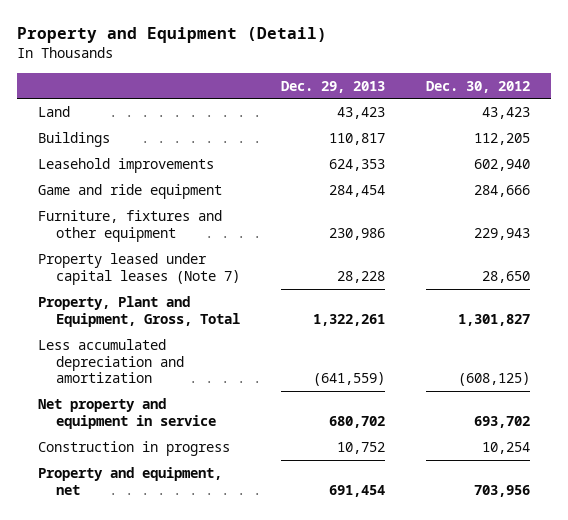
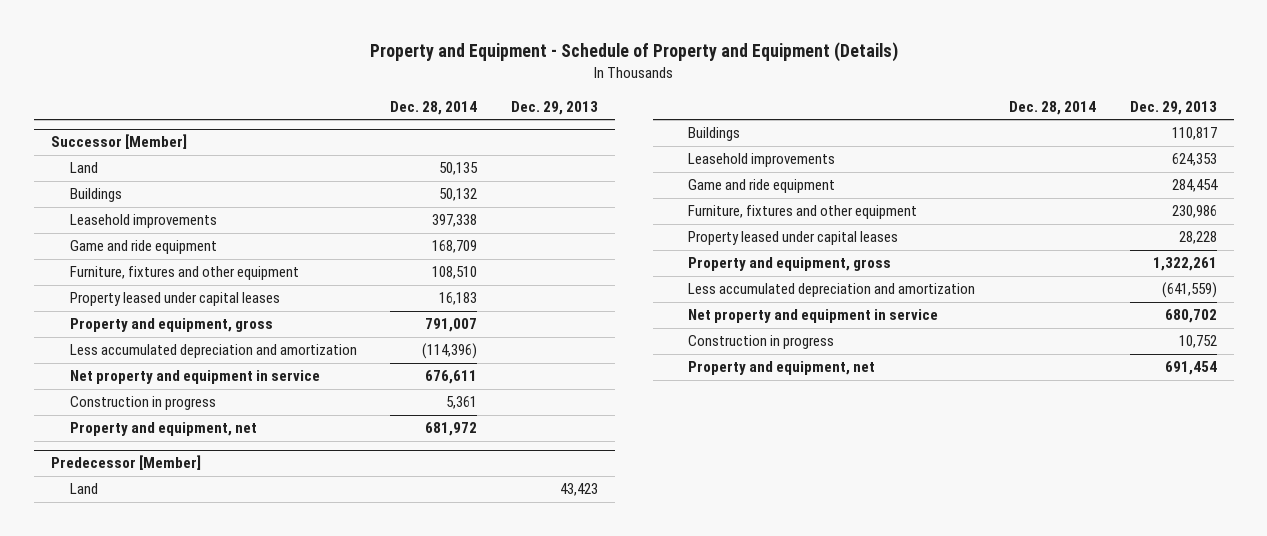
[17,27,328,44] Property and Equipment (Detail) -> [369,42,898,63] Property and Equipment - Schedule of Property and Equipment (Details)
[426,80,531,93] Dec. 30, 2012 -> none
none -> [390,100,478,115] Dec. 28, 2014
none -> [50,134,187,150] Successor [Member]
none -> [69,162,98,174] Land
none -> [69,188,122,203] Buildings
none -> [69,214,217,229] Leasehold improvements
none -> [69,240,217,255] Game and ride equipment
none -> [69,266,299,281] Furniture, fixtures and other equipment
none -> [69,292,280,307] Property leased under capital leases
none -> [69,318,273,333] Property and equipment, gross
none -> [69,344,357,359] Less accumulated depreciation and amortization
none -> [69,370,320,385] Net property and equipment in service
none -> [69,396,216,411] Construction in progress
none -> [69,422,257,437] Property and equipment, net
none -> [50,455,201,471] Predecessor [Member]
[37,253,241,285] Property leased under capital leases (Note 7) -> [688,231,899,246] Property leased under capital leases
[37,296,241,327] Property, Plant and Equipment, Gross, Total -> [688,257,892,272] Property and equipment, gross

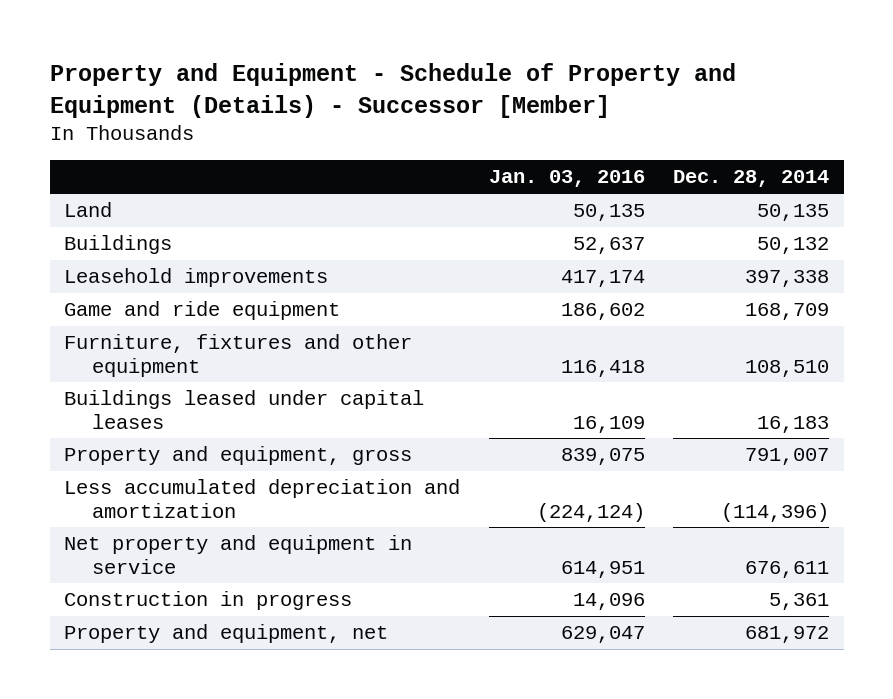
[369,42,898,63] Property and Equipment - Schedule of Property and Equipment (Details) -> [49,63,736,118] Property and Equipment - Schedule of Property and Equipment (Details) - Successor [Member]
[510,100,598,115] Dec. 29, 2013 -> none
none -> [488,170,645,188] Jan. 03, 2016
[50,134,187,150] Successor [Member] -> none
[69,292,280,307] Property leased under capital leases -> [63,390,424,429] Buildings leased under capital leases
[50,455,201,471] Predecessor [Member] -> none
[69,483,98,495] Land -> none
[688,127,741,142] Buildings -> none
[688,153,836,168] Leasehold improvements -> none
[688,179,836,194] Game and ride equipment -> none
[688,205,918,220] Furniture, fixtures and other equipment -> none
[688,231,899,246] Property leased under capital leases -> none
[688,257,892,272] Property and equipment, gross -> none
[688,283,976,298] Less accumulated depreciation and amortization -> none
[688,309,939,324] Net property and equipment in service -> none
[688,335,835,350] Construction in progress -> none
[688,361,876,376] Property and equipment, net -> none

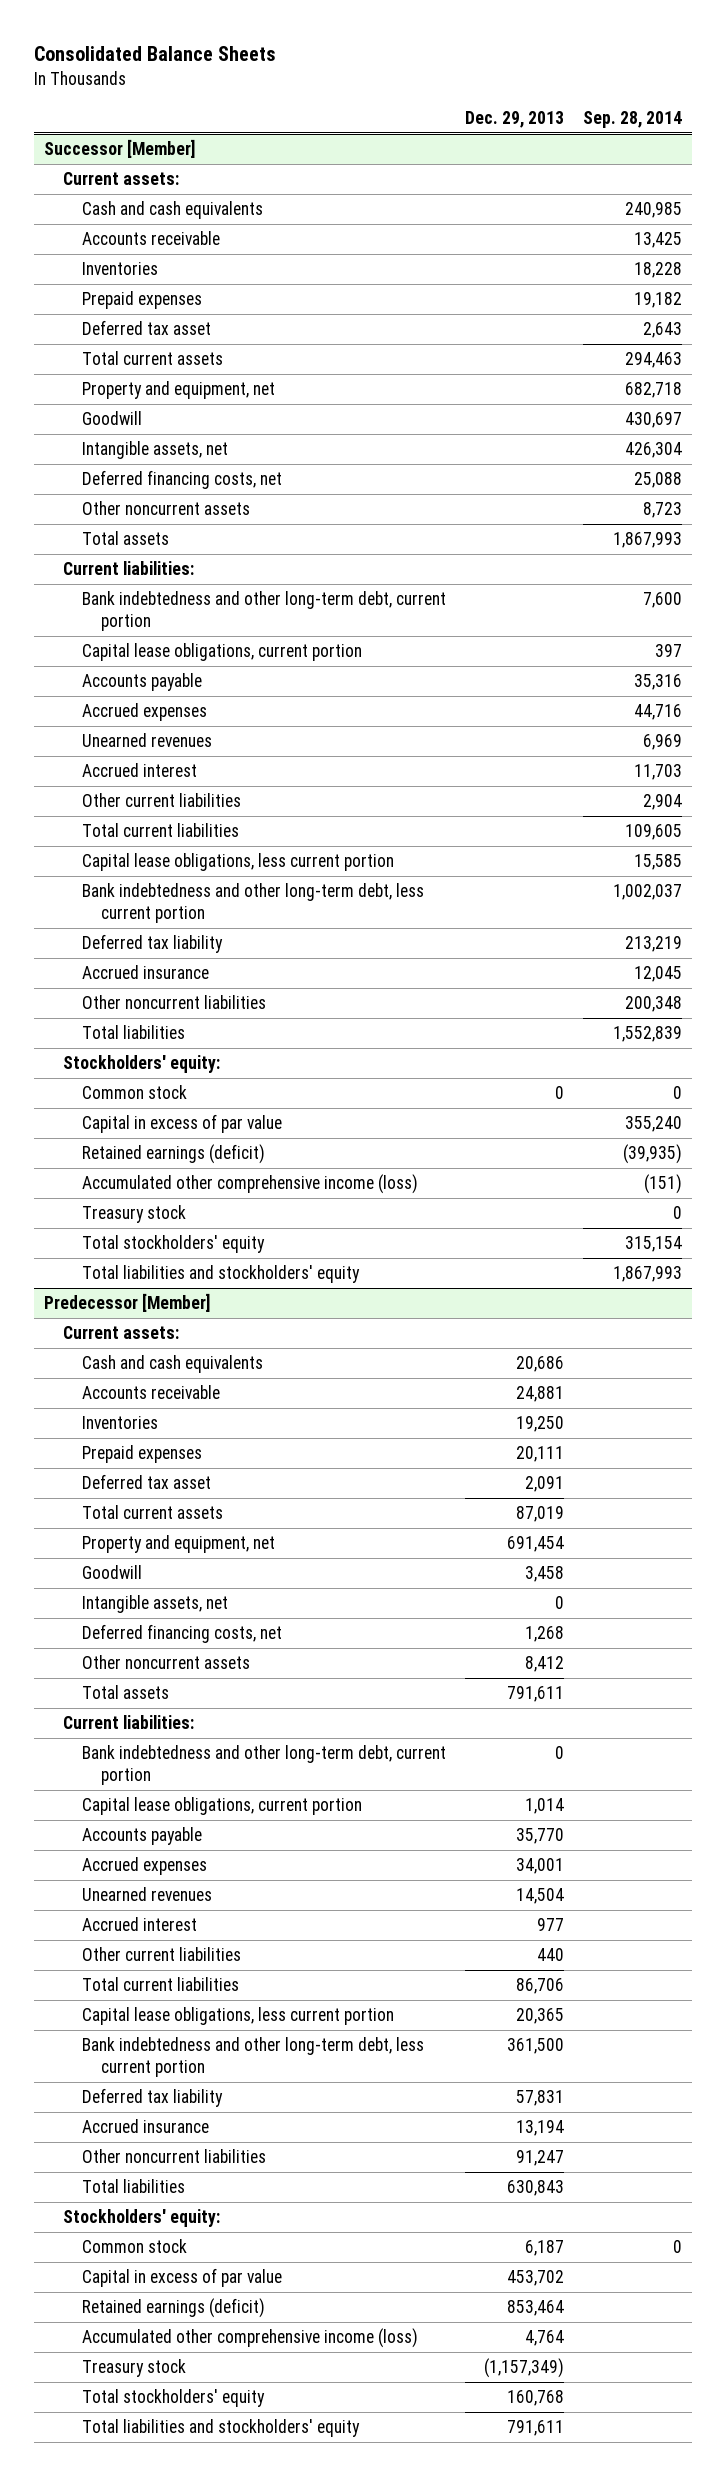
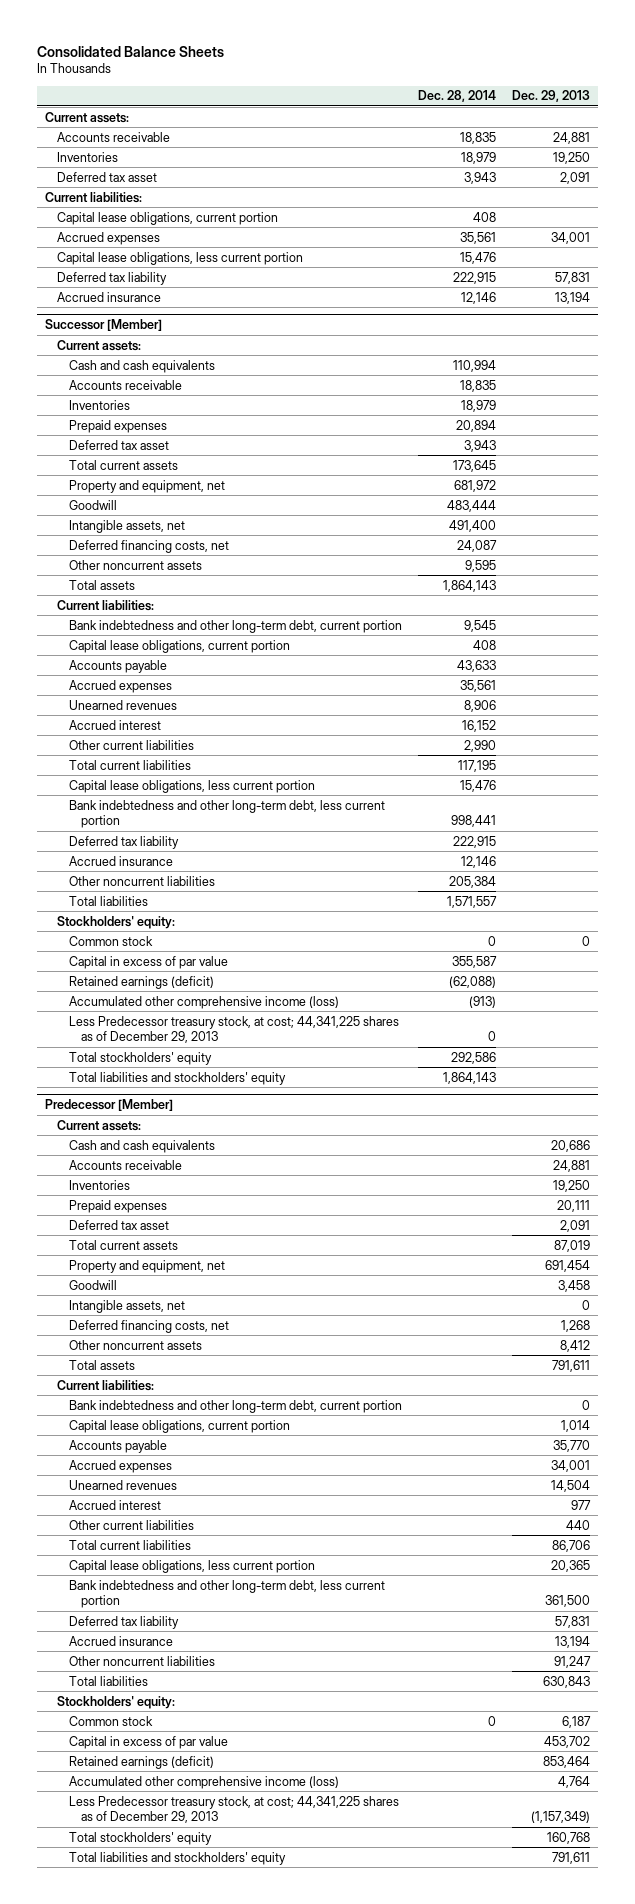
[583,110,683,128] Sep. 28, 2014 -> none
none -> [417,90,496,103] Dec. 28, 2014
none -> [45,111,130,123] Current assets:
none -> [57,131,171,142] Accounts receivable
none -> [57,151,119,162] Inventories
none -> [57,171,158,182] Deferred tax asset
none -> [45,191,143,203] Current liabilities:
none -> [57,211,279,225] Capital lease obligations, current portion
none -> [57,231,161,245] Accrued expenses
none -> [57,251,304,265] Capital lease obligations, less current portion
none -> [57,271,168,285] Deferred tax liability
none -> [57,291,162,302] Accrued insurance
[82,1205,187,1224] Treasury stock -> [69,1015,400,1044] Less Predecessor treasury stock, at cost; 44,341,225 shares as of December 29, 2013
[82,2359,187,2378] Treasury stock -> [69,1795,400,1824] Less Predecessor treasury stock, at cost; 44,341,225 shares as of December 29, 2013

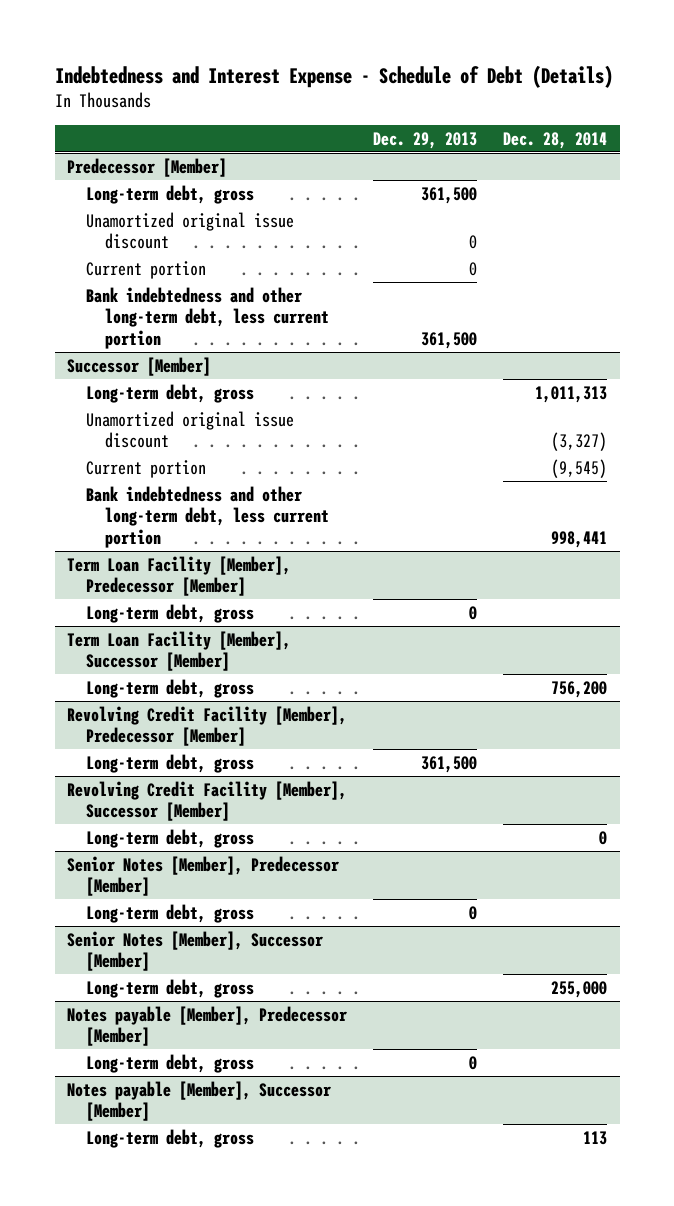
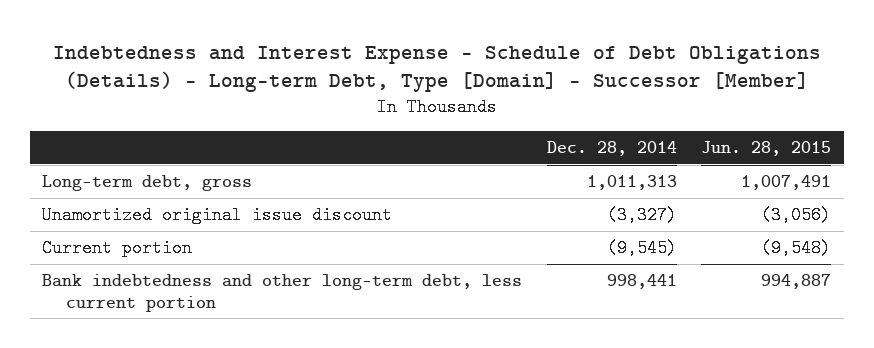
[54,64,613,88] Indebtedness and Interest Expense - Schedule of Debt (Details) -> [52,45,821,93] Indebtedness and Interest Expense - Schedule of Debt Obligations (Details) - Long-term Debt, Type [Domain] - Successor [Member]
[373,131,478,149] Dec. 29, 2013 -> none
none -> [701,141,832,157] Jun. 28, 2015
[67,157,228,177] Predecessor [Member] -> none
[86,184,255,204] Long-term debt, gross -> none
[86,211,295,250] Unamortized original issue discount -> none
[86,260,207,279] Current portion -> none
[86,286,330,349] Bank indebtedness and other long-term debt, less current portion -> none
[67,356,212,376] Successor [Member] -> none
[67,555,292,597] Term Loan Facility [Member], Predecessor [Member] -> none
[86,603,255,623] Long-term debt, gross -> none
[67,630,292,672] Term Loan Facility [Member], Successor [Member] -> none
[86,678,255,698] Long-term debt, gross -> none
[67,705,348,747] Revolving Credit Facility [Member], Predecessor [Member] -> none
[86,753,255,773] Long-term debt, gross -> none
[67,780,348,822] Revolving Credit Facility [Member], Successor [Member] -> none
[86,828,255,848] Long-term debt, gross -> none
[67,855,340,897] Senior Notes [Member], Predecessor [Member] -> none
[86,903,255,923] Long-term debt, gross -> none
[67,930,324,972] Senior Notes [Member], Successor [Member] -> none
[86,978,255,998] Long-term debt, gross -> none
[67,1005,348,1047] Notes payable [Member], Predecessor [Member] -> none
[86,1053,255,1073] Long-term debt, gross -> none
[67,1080,332,1122] Notes payable [Member], Successor [Member] -> none
[86,1128,255,1148] Long-term debt, gross -> none

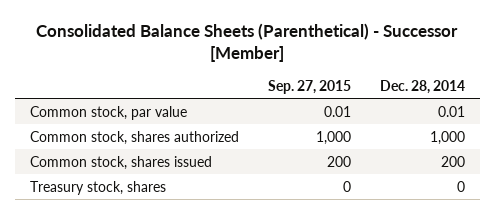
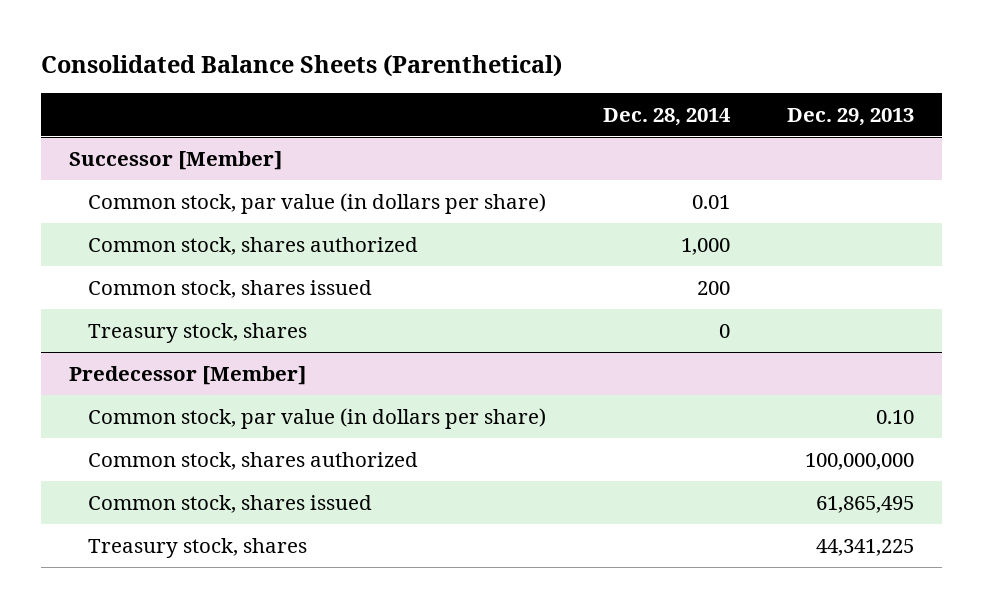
[36,22,459,62] Consolidated Balance Sheets (Parenthetical) - Successor [Member] -> [40,53,562,77] Consolidated Balance Sheets (Parenthetical)
[267,79,351,94] Sep. 27, 2015 -> none
none -> [786,107,914,126] Dec. 29, 2013
none -> [69,150,283,170] Successor [Member]
[29,105,187,120] Common stock, par value -> [87,192,546,214] Common stock, par value (in dollars per share)
none -> [69,365,307,385] Predecessor [Member]
none -> [87,407,546,429] Common stock, par value (in dollars per share)
none -> [87,451,418,470] Common stock, shares authorized
none -> [87,494,372,513] Common stock, shares issued
none -> [87,537,307,558] Treasury stock, shares

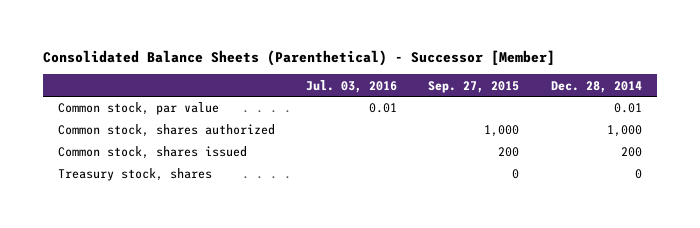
[40,53,562,77] Consolidated Balance Sheets (Parenthetical) -> [42,49,555,66] Consolidated Balance Sheets (Parenthetical) - Successor [Member]
[786,107,914,126] Dec. 29, 2013 -> none
none -> [306,79,398,93] Jul. 03, 2016
none -> [428,80,520,93] Sep. 27, 2015
[69,150,283,170] Successor [Member] -> none
[87,192,546,214] Common stock, par value (in dollars per share) -> [58,102,220,116] Common stock, par value
[69,365,307,385] Predecessor [Member] -> none
[87,407,546,429] Common stock, par value (in dollars per share) -> none
[87,451,418,470] Common stock, shares authorized -> none
[87,494,372,513] Common stock, shares issued -> none
[87,537,307,558] Treasury stock, shares -> none

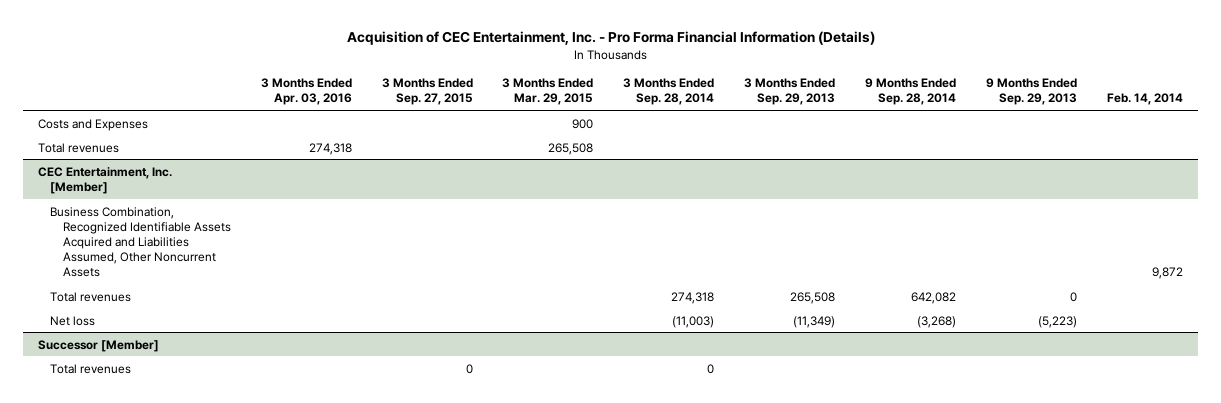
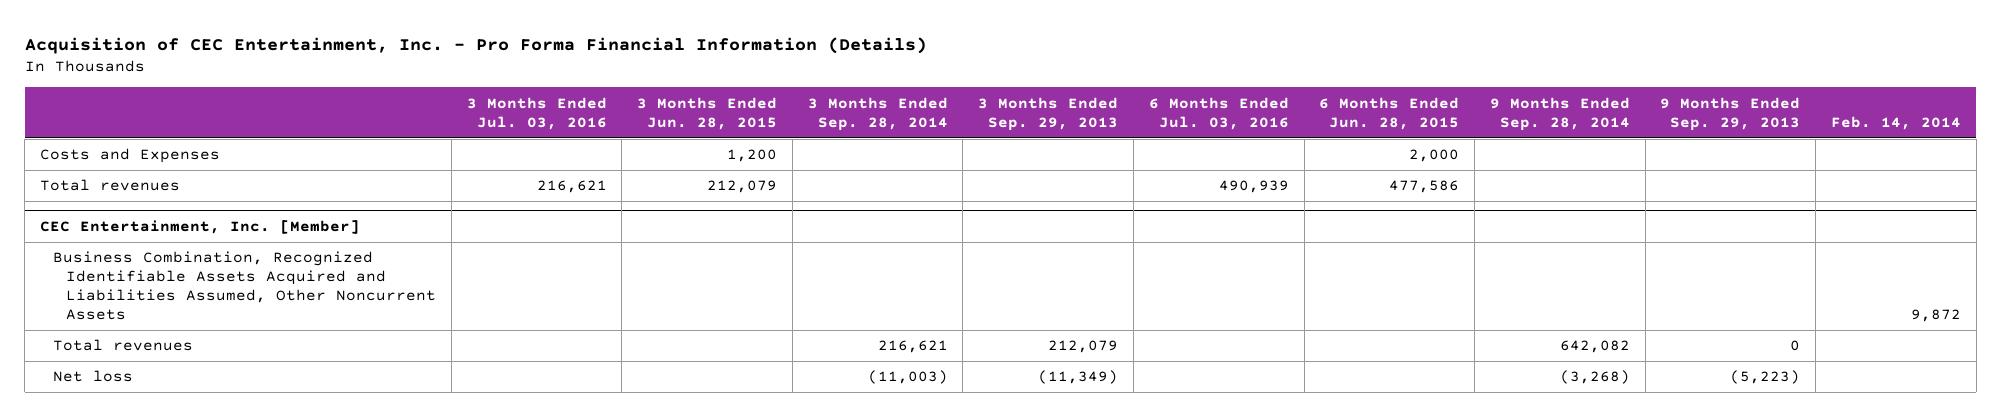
[260,78,352,106] 3 Months Ended Apr. 03, 2016 -> none
[381,78,473,106] 3 Months Ended Sep. 27, 2015 -> none
[502,78,594,106] 3 Months Ended Mar. 29, 2015 -> none
none -> [466,96,607,130] 3 Months Ended Jul. 03, 2016
none -> [637,96,778,130] 3 Months Ended Jun. 28, 2015
none -> [1148,96,1289,130] 6 Months Ended Jul. 03, 2016
none -> [1319,96,1460,130] 6 Months Ended Jun. 28, 2015
[671,291,715,304] 274,318 -> [877,340,948,354] 216,621
[790,291,836,304] 265,508 -> [1048,340,1119,354] 212,079
[38,339,160,352] Successor [Member] -> none
[50,363,132,374] Total revenues -> none

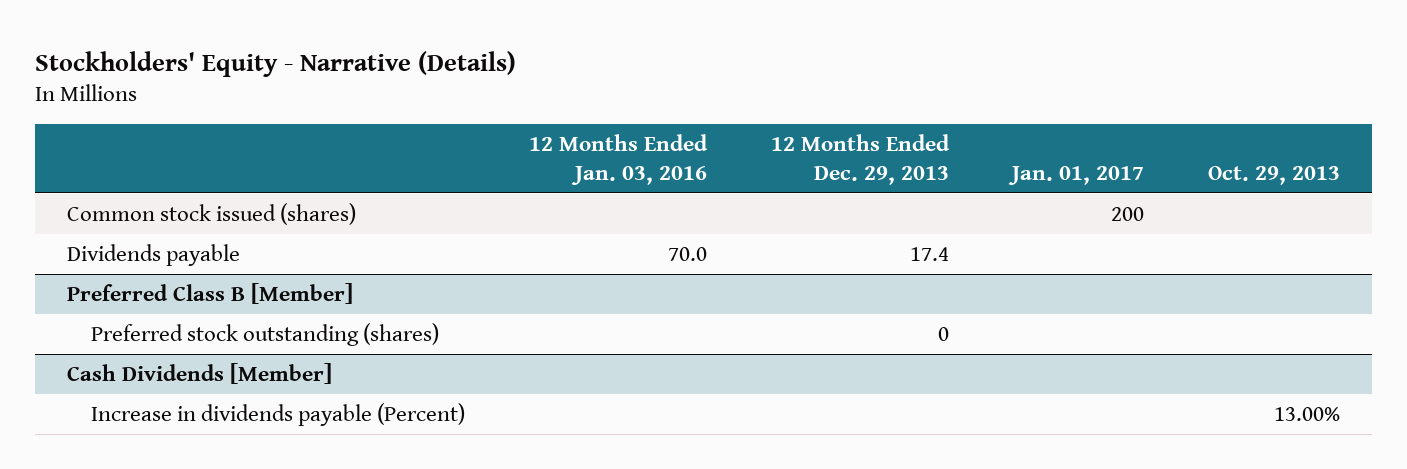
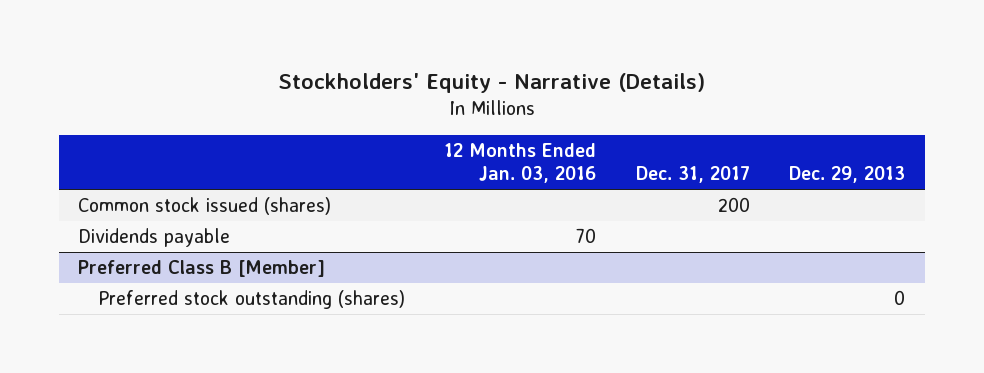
[770,134,950,186] 12 Months Ended Dec. 29, 2013 -> none
[1008,166,1145,186] Jan. 01, 2017 -> none
[1208,166,1341,186] Oct. 29, 2013 -> none
none -> [635,166,750,184] Dec. 31, 2017
none -> [789,166,906,184] Dec. 29, 2013
[667,246,707,261] 70.0 -> [576,228,597,244] 70
[67,362,333,384] Cash Dividends [Member] -> none
[91,402,466,426] Increase in dividends payable (Percent) -> none

